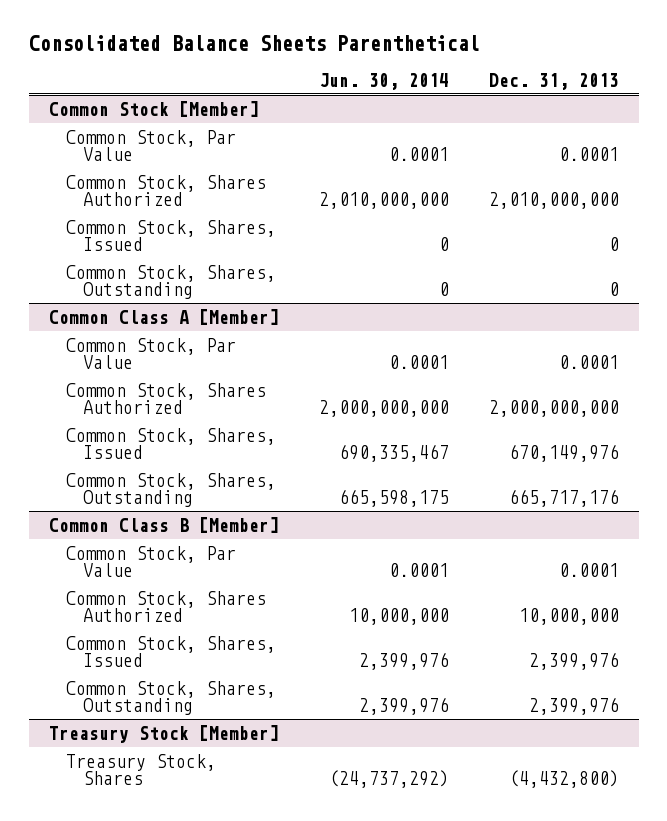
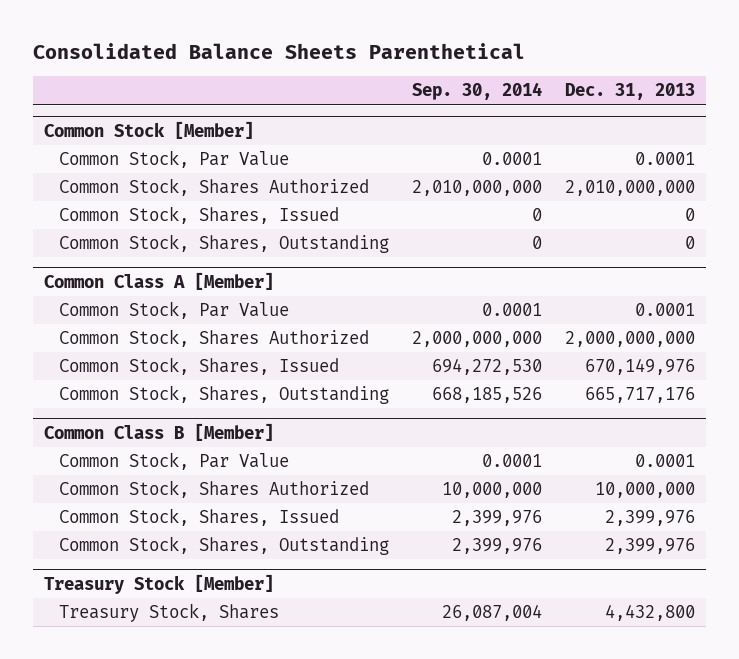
[318,72,449,90] Jun. 30, 2014 -> none
none -> [411,82,542,101] Sep. 30, 2014
[508,770,619,789] (4,432,800) -> [604,604,695,622] 4,432,800

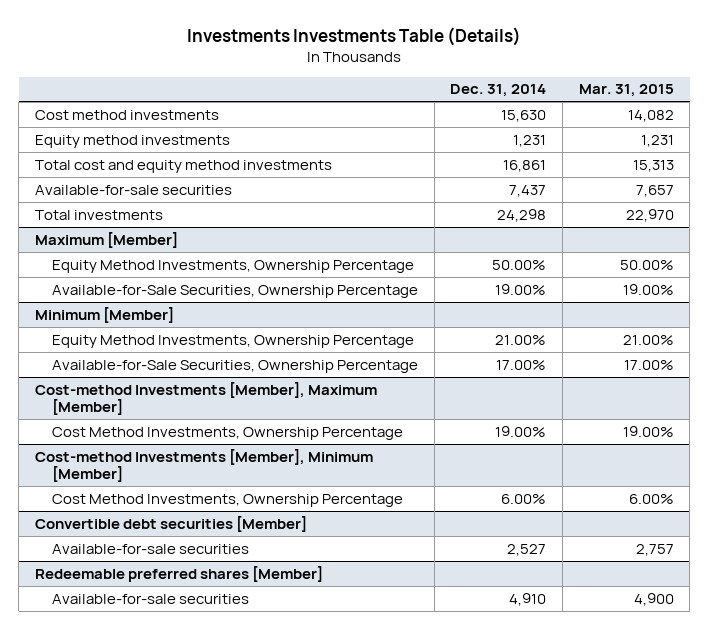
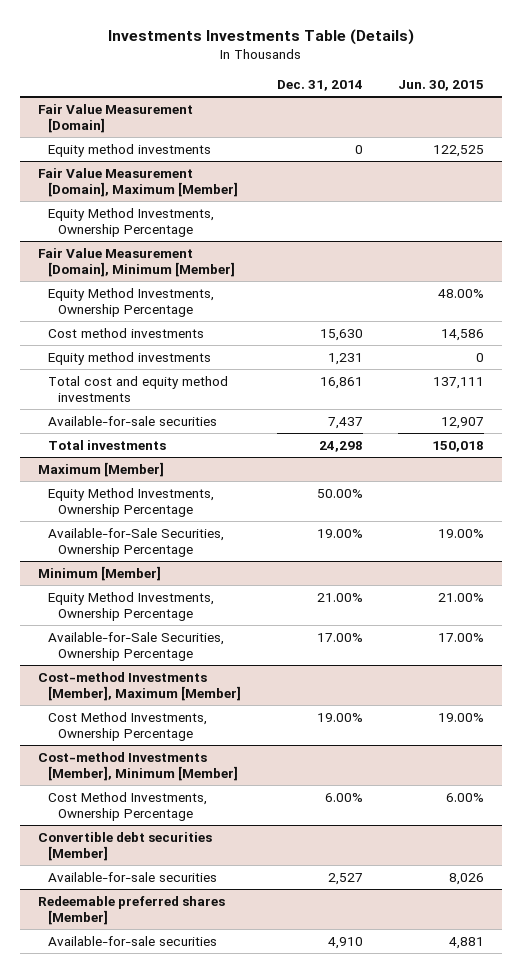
[578,84,674,98] Mar. 31, 2015 -> none
none -> [398,80,485,92] Jun. 30, 2015
none -> [38,103,194,134] Fair Value Measurement [Domain]
none -> [48,143,212,157] Equity method investments
none -> [38,167,239,198] Fair Value Measurement [Domain], Maximum [Member]
none -> [48,207,215,238] Equity Method Investments, Ownership Percentage
none -> [38,247,236,278] Fair Value Measurement [Domain], Minimum [Member]
none -> [48,287,215,318] Equity Method Investments, Ownership Percentage

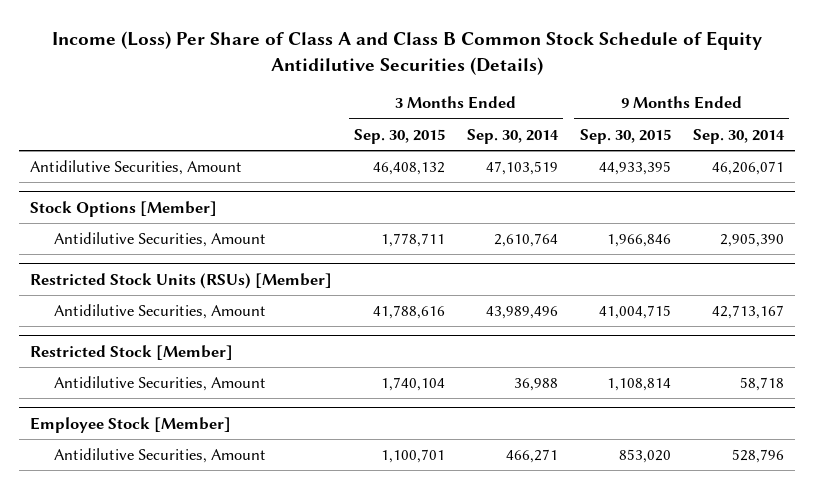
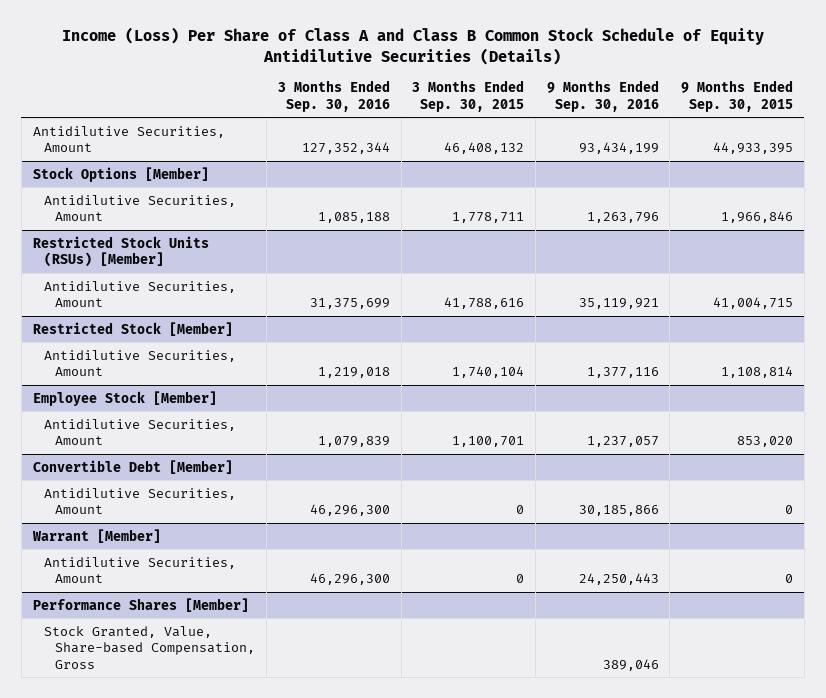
[466,128,559,144] Sep. 30, 2014 -> none
[692,128,785,144] Sep. 30, 2014 -> none
none -> [277,80,390,112] 3 Months Ended Sep. 30, 2016
none -> [546,80,659,112] 9 Months Ended Sep. 30, 2016
none -> [32,459,233,474] Convertible Debt [Member]
none -> [44,487,237,515] Antidilutive Securities, Amount
none -> [31,528,161,543] Warrant [Member]
none -> [44,556,237,584] Antidilutive Securities, Amount
none -> [32,597,249,612] Performance Shares [Member]
none -> [44,625,256,669] Stock Granted, Value, Share-based Compensation, Gross

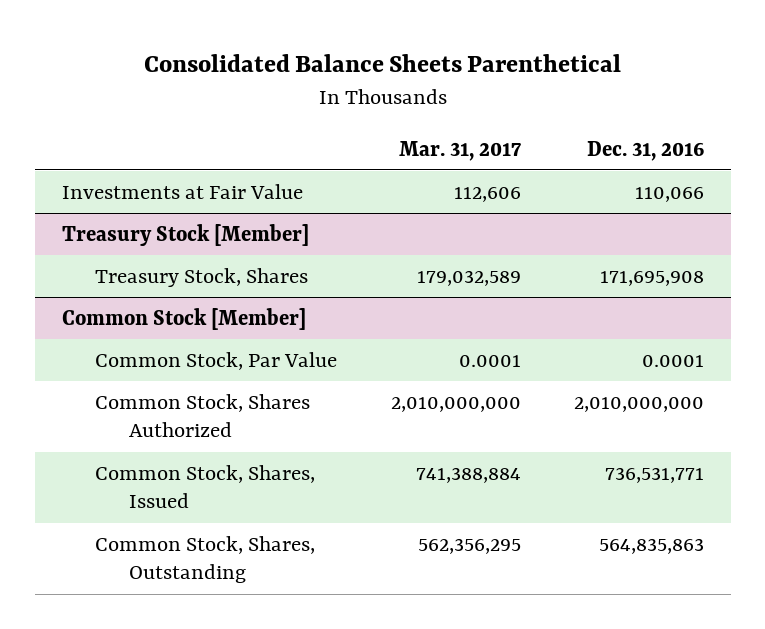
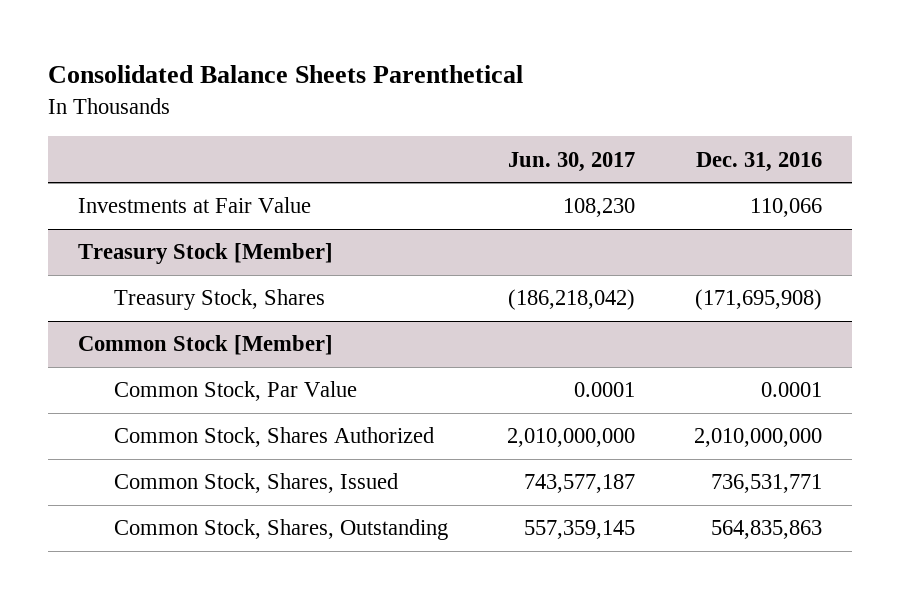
[398,140,521,161] Mar. 31, 2017 -> none
none -> [507,151,635,172] Jun. 30, 2017
[599,270,704,286] 171,695,908 -> [694,289,822,311] (171,695,908)

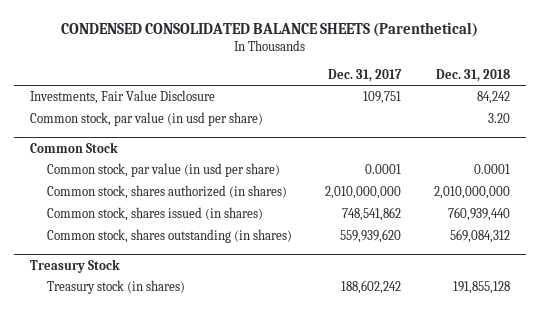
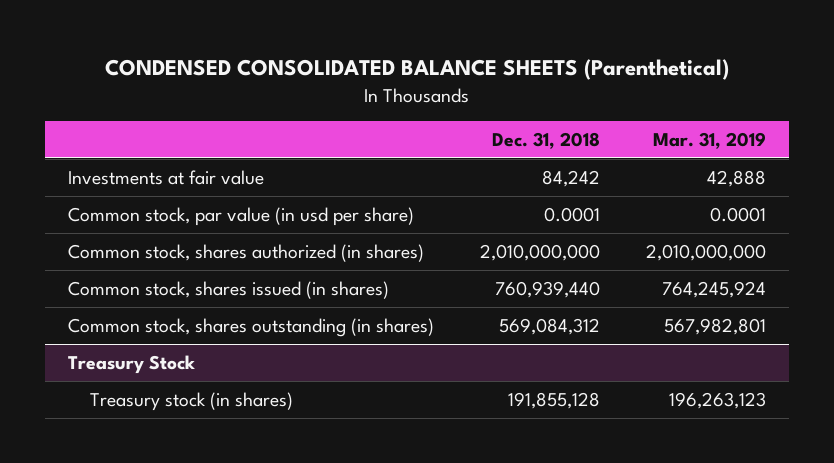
[327,68,402,82] Dec. 31, 2017 -> none
none -> [652,131,766,149] Mar. 31, 2019
[30,112,264,127] Common stock, par value (in usd per share) -> none
[30,141,119,153] Common Stock -> none
[30,90,216,105] Investments, Fair Value Disclosure -> [67,169,264,185] Investments at fair value

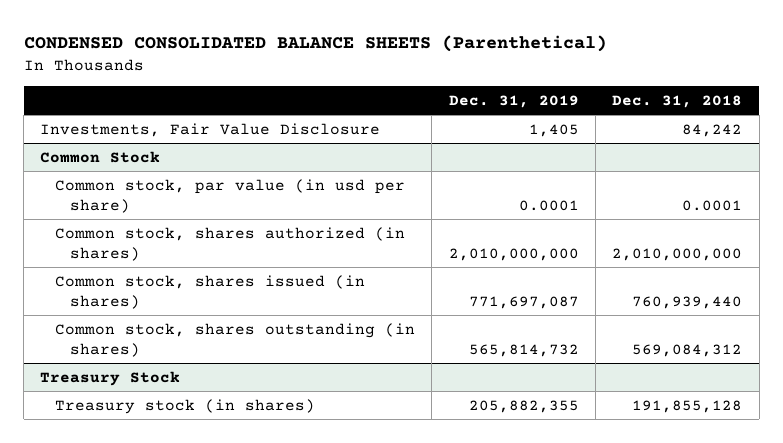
[652,131,766,149] Mar. 31, 2019 -> none
none -> [448,94,579,108] Dec. 31, 2019
[67,169,264,185] Investments at fair value -> [40,122,381,137] Investments, Fair Value Disclosure
none -> [40,150,161,163] Common Stock

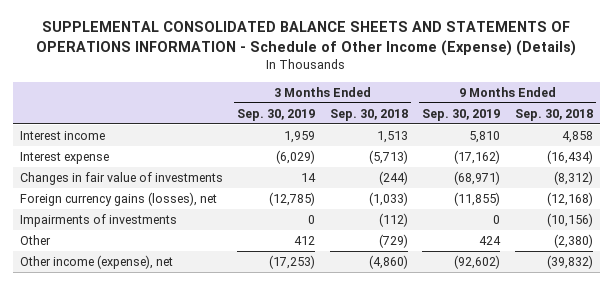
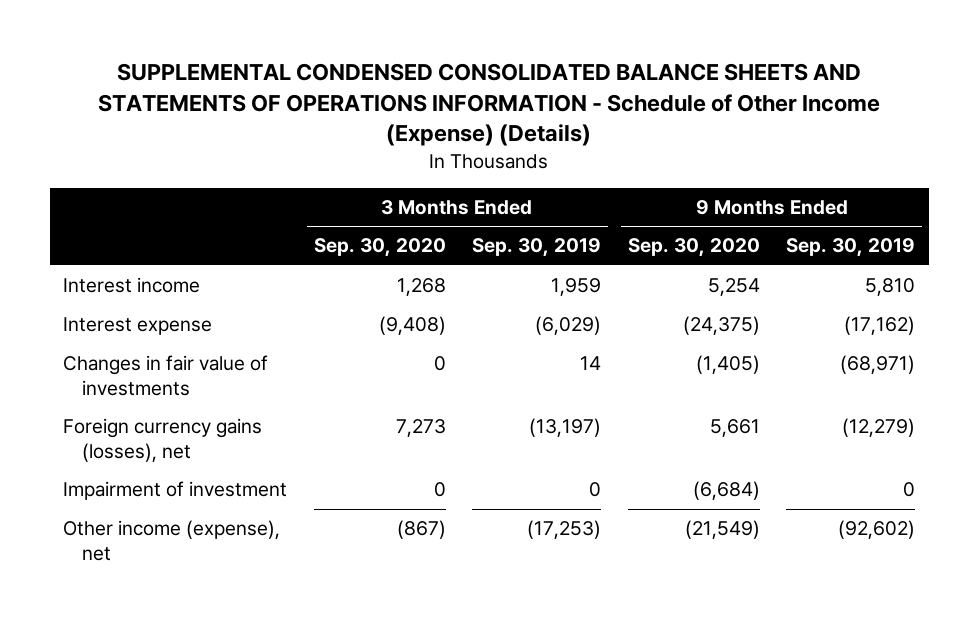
[36,21,577,57] SUPPLEMENTAL CONSOLIDATED BALANCE SHEETS AND STATEMENTS OF OPERATIONS INFORMATION - Schedule of Other Income (Expense) (Details) -> [98,63,881,147] SUPPLEMENTAL CONDENSED CONSOLIDATED BALANCE SHEETS AND STATEMENTS OF OPERATIONS INFORMATION - Schedule of Other Income (Expense) (Details)
[329,108,408,121] Sep. 30, 2018 -> none
[514,108,593,121] Sep. 30, 2018 -> none
none -> [313,238,446,258] Sep. 30, 2020
none -> [627,238,760,258] Sep. 30, 2020
[19,234,51,245] Other -> none
[269,191,316,206] (12,785) -> [529,418,602,438] (13,197)
[454,191,501,206] (11,855) -> [842,418,916,438] (12,279)
[19,213,177,227] Impairments of investments -> [63,481,288,501] Impairment of investment

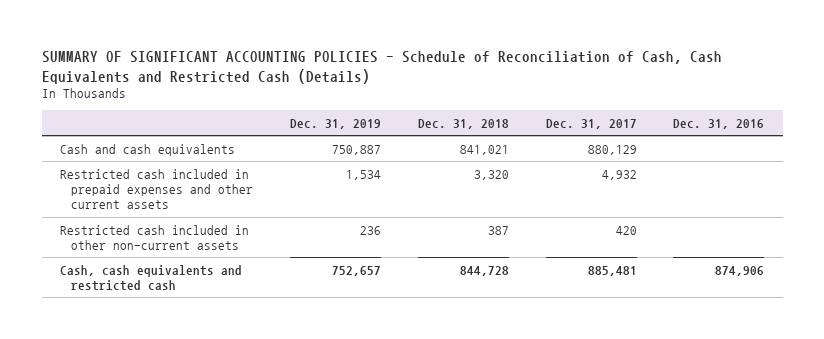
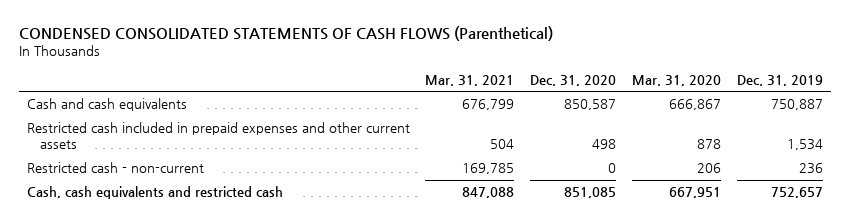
[41,51,722,84] SUMMARY OF SIGNIFICANT ACCOUNTING POLICIES - Schedule of Reconciliation of Cash, Cash Equivalents and Restricted Cash (Details) -> [18,26,553,42] CONDENSED CONSOLIDATED STATEMENTS OF CASH FLOWS (Parenthetical)
[417,118,509,129] Dec. 31, 2018 -> none
[545,118,637,129] Dec. 31, 2017 -> none
[673,118,765,129] Dec. 31, 2016 -> none
none -> [425,74,515,86] Mar. 31, 2021
none -> [530,74,617,86] Dec. 31, 2020
none -> [632,74,722,86] Mar. 31, 2020
[60,224,250,250] Restricted cash included in other non-current assets -> [26,162,204,174] Restricted cash - non-current

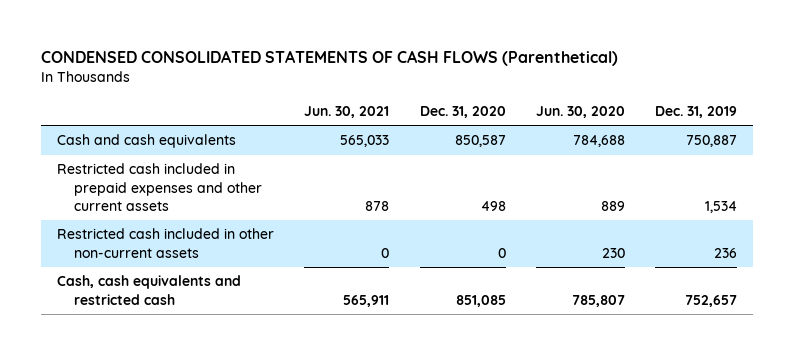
[425,74,515,86] Mar. 31, 2021 -> none
[632,74,722,86] Mar. 31, 2020 -> none
none -> [304,105,390,118] Jun. 30, 2021
none -> [536,105,626,118] Jun. 30, 2020
[26,162,204,174] Restricted cash - non-current -> [56,228,274,258] Restricted cash included in other non-current assets

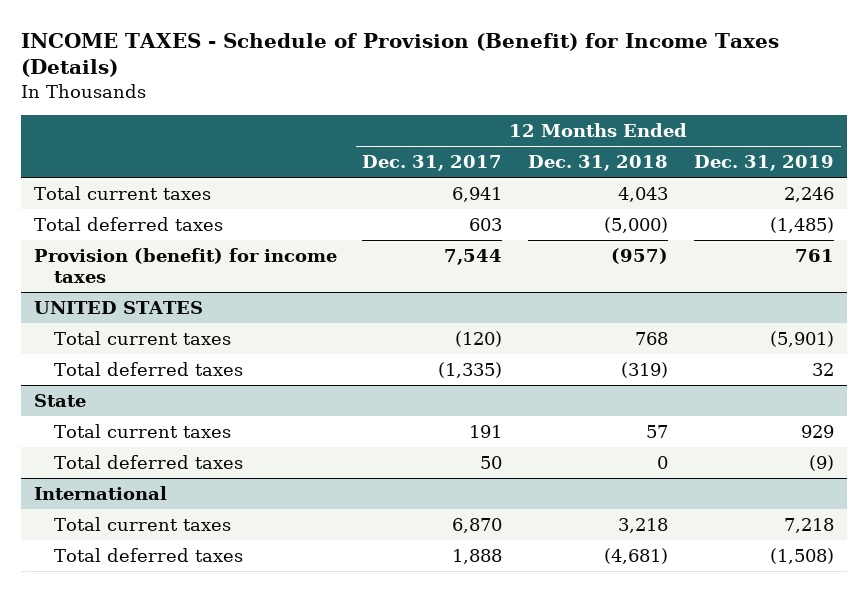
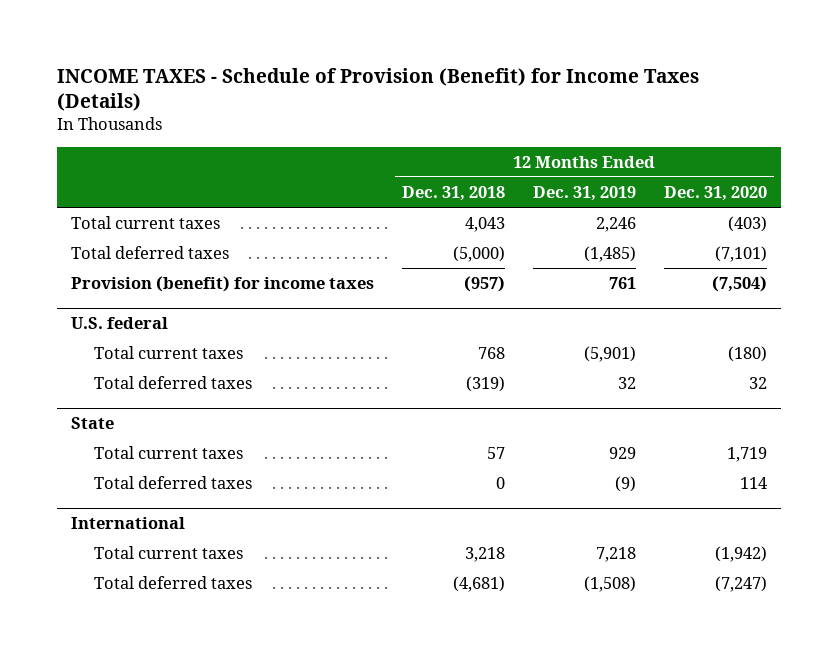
[362,155,503,172] Dec. 31, 2017 -> none
none -> [663,185,767,201] Dec. 31, 2020
[33,300,203,314] UNITED STATES -> [71,317,169,330] U.S. federal

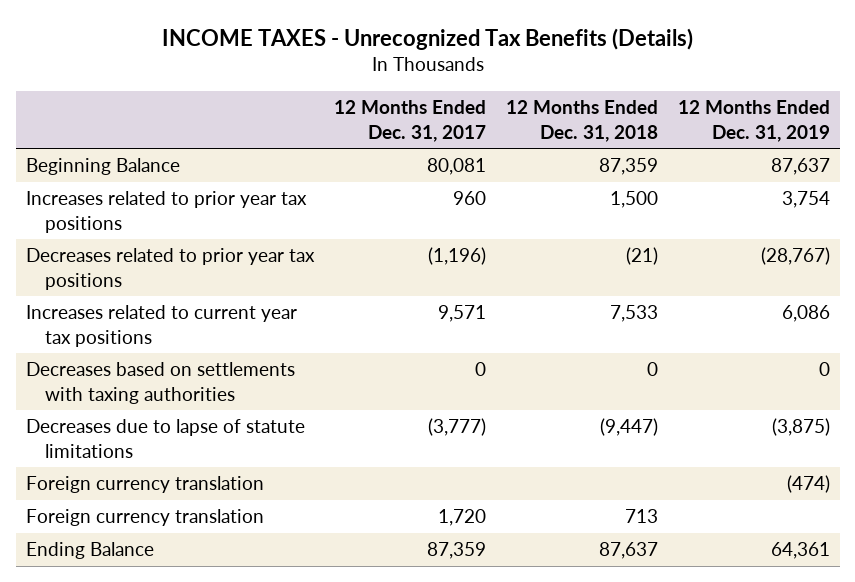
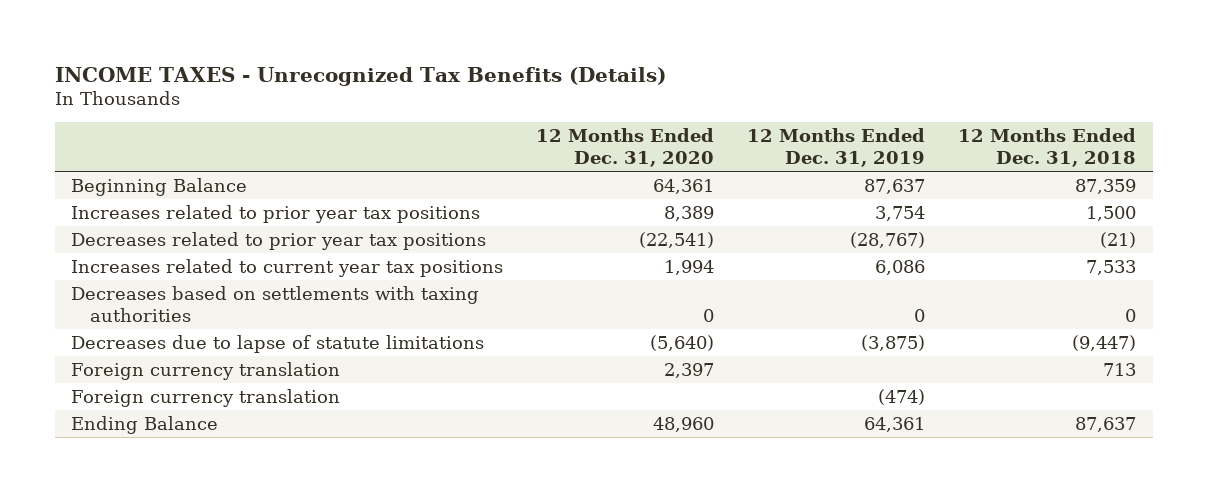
[333,99,486,142] 12 Months Ended Dec. 31, 2017 -> none
none -> [536,128,715,167] 12 Months Ended Dec. 31, 2020
[25,476,264,494] Foreign currency translation -> [71,388,341,407] Foreign currency translation

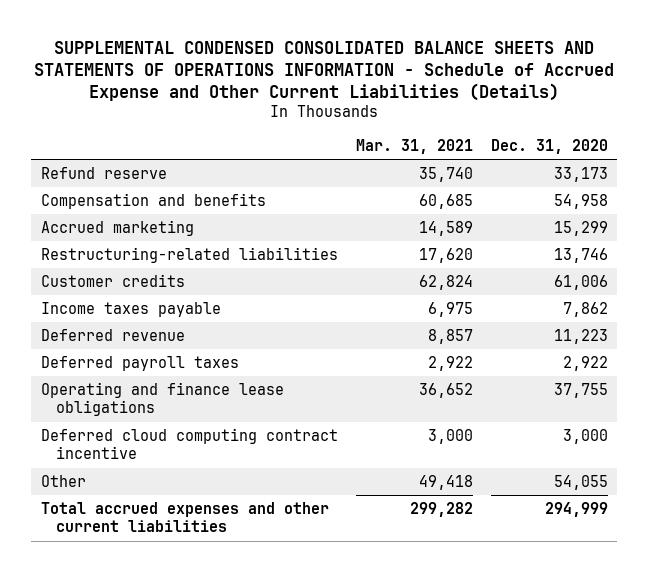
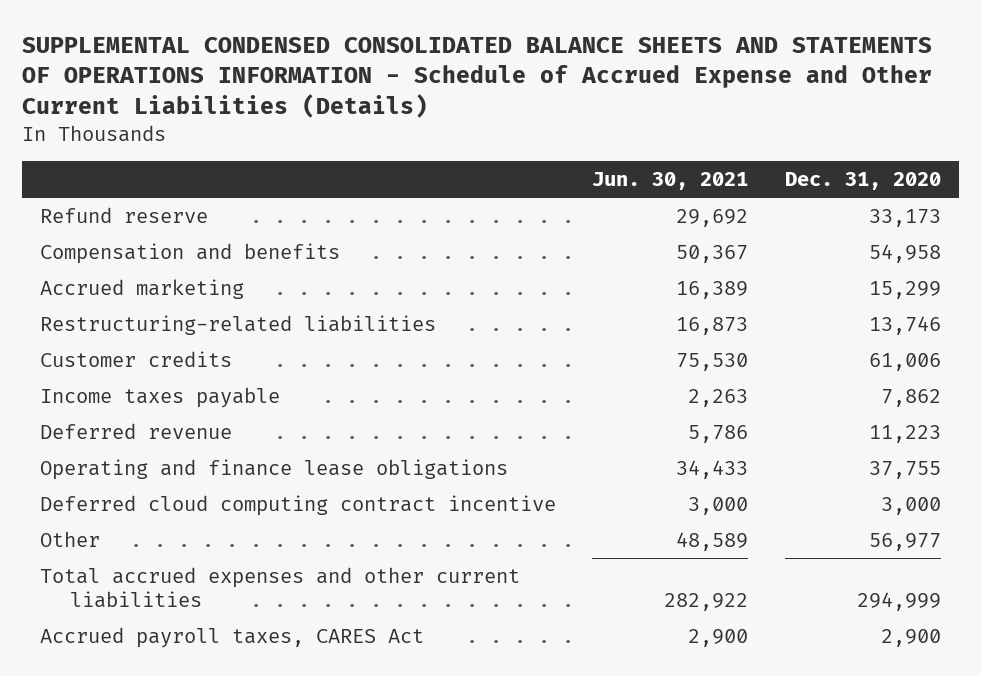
[355,138,473,154] Mar. 31, 2021 -> none
none -> [592,171,749,190] Jun. 30, 2021
[40,355,239,371] Deferred payroll taxes -> none
[553,474,608,490] 54,055 -> [868,533,941,552] 56,977
none -> [40,627,425,649] Accrued payroll taxes, CARES Act

